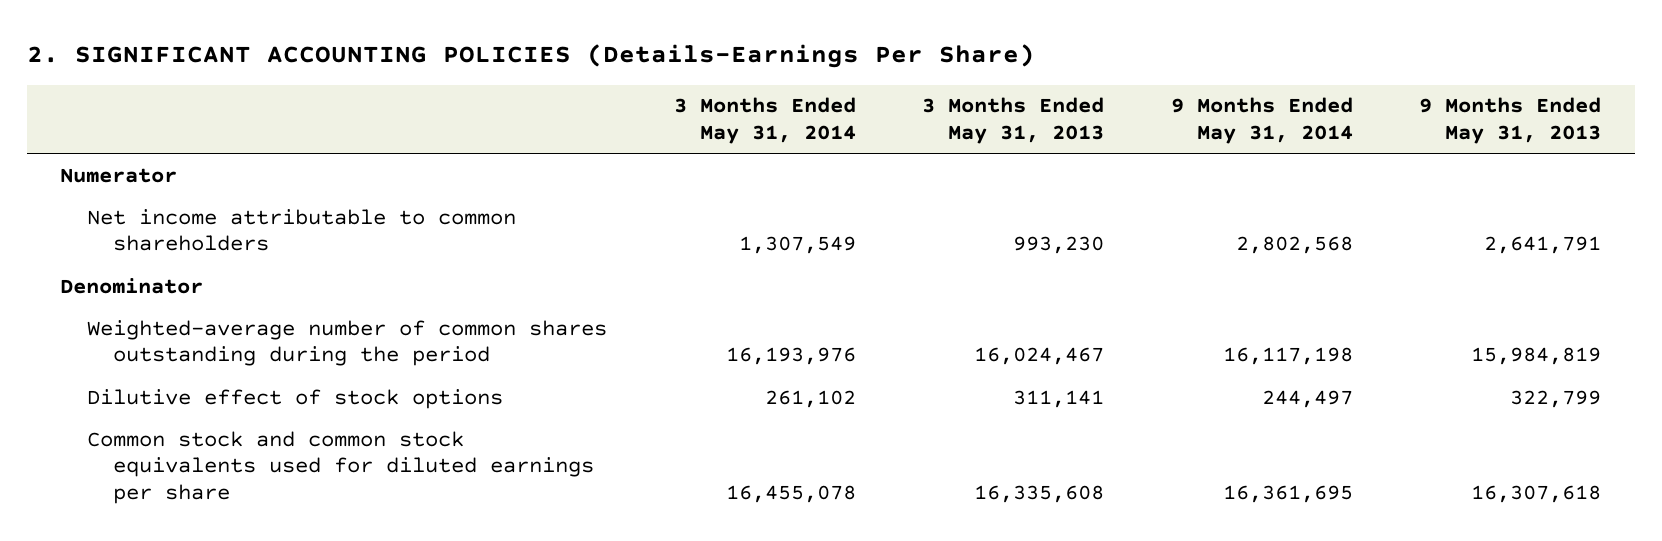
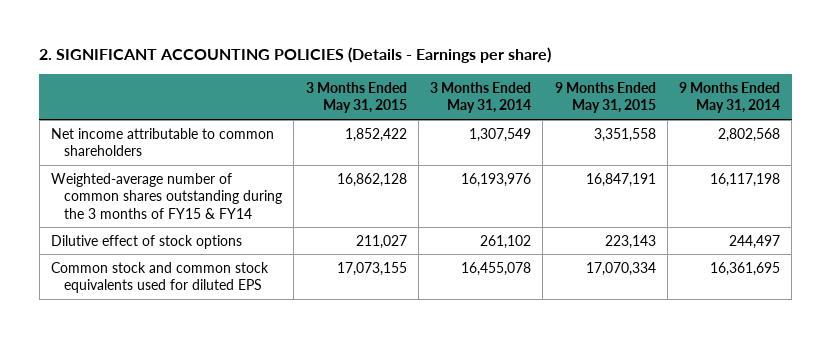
[27,44,1036,69] 2. SIGNIFICANT ACCOUNTING POLICIES (Details-Earnings Per Share) -> [39,47,552,64] 2. SIGNIFICANT ACCOUNTING POLICIES (Details - Earnings per share)
[922,97,1105,145] 3 Months Ended May 31, 2013 -> none
[1419,97,1602,145] 9 Months Ended May 31, 2013 -> none
none -> [305,81,407,114] 3 Months Ended May 31, 2015
none -> [554,81,656,114] 9 Months Ended May 31, 2015
[60,167,178,183] Numerator -> none
[60,277,204,294] Denominator -> none
[86,319,607,367] Weighted-average number of common shares outstanding during the period -> [50,172,283,219] Weighted-average number of common shares outstanding during the 3 months of FY15 & FY14
[86,430,595,505] Common stock and common stock equivalents used for diluted earnings per share -> [50,261,269,294] Common stock and common stock equivalents used for diluted EPS

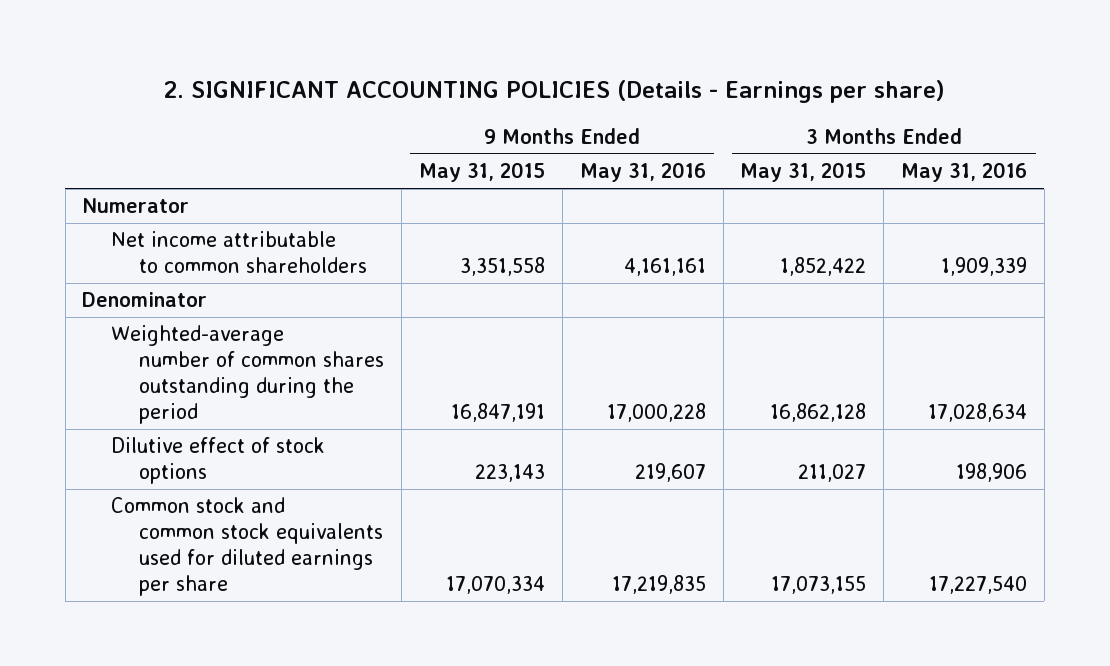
[430,81,532,114] 3 Months Ended May 31, 2014 -> none
[678,81,780,114] 9 Months Ended May 31, 2014 -> none
none -> [579,162,706,183] May 31, 2016
none -> [901,162,1028,183] May 31, 2016
none -> [82,198,190,214] Numerator
none -> [82,292,208,308] Denominator
[50,172,283,219] Weighted-average number of common shares outstanding during the 3 months of FY15 & FY14 -> [110,325,385,425] Weighted-average number of common shares outstanding during the period
[50,261,269,294] Common stock and common stock equivalents used for diluted EPS -> [110,497,384,597] Common stock and common stock equivalents used for diluted earnings per share

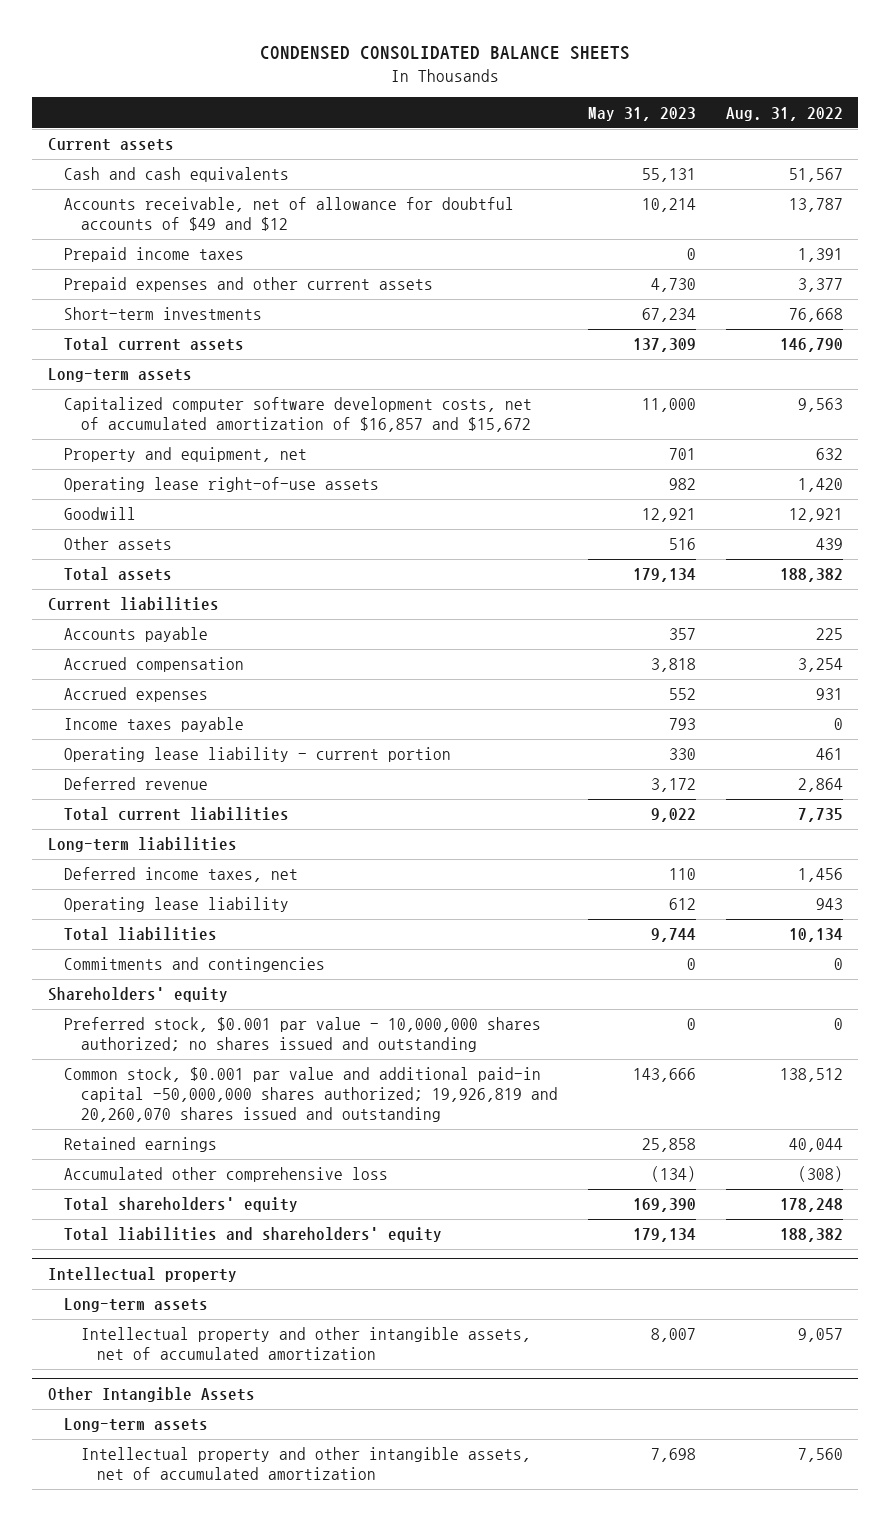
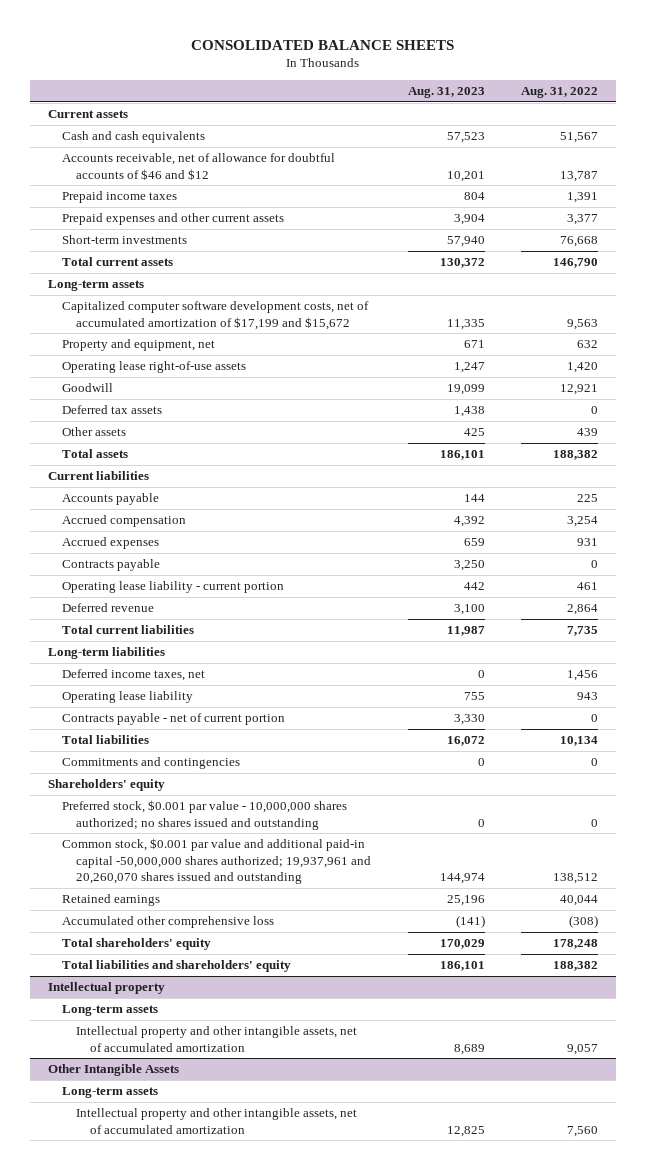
[260,46,631,61] CONDENSED CONSOLIDATED BALANCE SHEETS -> [191,39,455,50] CONSOLIDATED BALANCE SHEETS
[588,106,697,121] May 31, 2023 -> none
none -> [407,87,485,99] Aug. 31, 2023
[64,197,515,232] Accounts receivable, net of allowance for doubtful accounts of $49 and $12 -> [62,153,336,180] Accounts receivable, net of allowance for doubtful accounts of $46 and $12
[64,397,533,433] Capitalized computer software development costs, net of accumulated amortization of $16,857 and $15,672 -> [62,301,370,330] Capitalized computer software development costs, net of accumulated amortization of $17,199 and $15,672
none -> [62,405,163,415] Deferred tax assets
[64,717,245,733] Income taxes payable -> none
none -> [62,559,161,572] Contracts payable
none -> [62,713,286,726] Contracts payable - net of current portion
[64,1067,558,1122] Common stock, $0.001 par value and additional paid-in capital -50,000,000 shares authorized; 19,926,819 and 20,260,070 shares issued and outstanding -> [62,838,372,885] Common stock, $0.001 par value and additional paid-in capital -50,000,000 shares authorized; 19,937,961 and 20,260,070 shares issued and outstanding

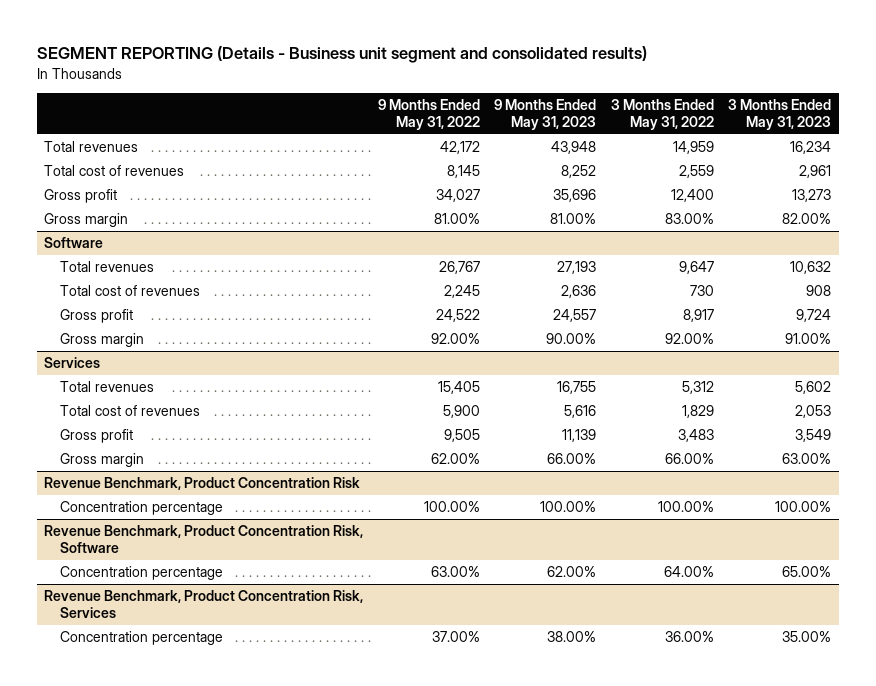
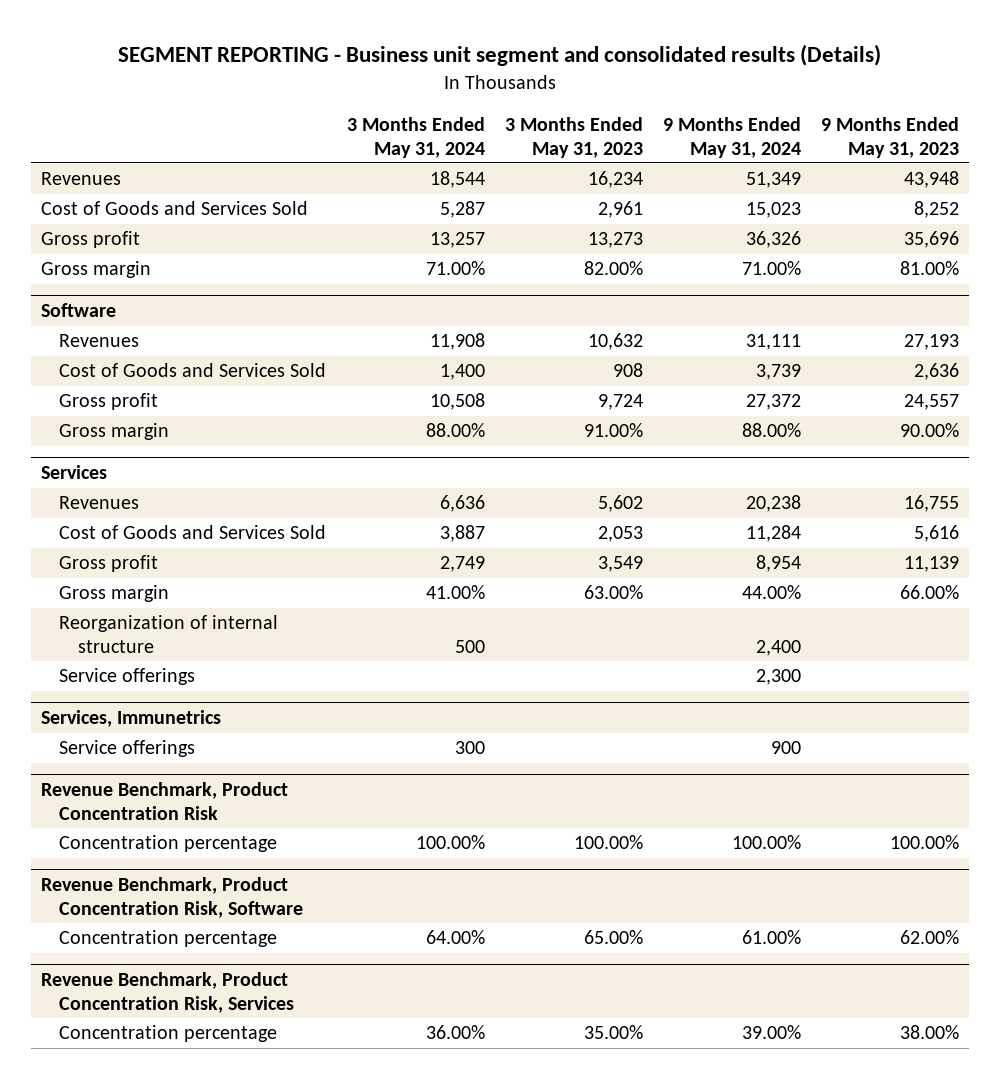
[37,46,648,64] SEGMENT REPORTING (Details - Business unit segment and consolidated results) -> [118,43,882,66] SEGMENT REPORTING - Business unit segment and consolidated results (Details)
[377,98,480,130] 9 Months Ended May 31, 2022 -> none
[610,98,714,130] 3 Months Ended May 31, 2022 -> none
none -> [346,116,485,158] 3 Months Ended May 31, 2024
none -> [663,116,802,158] 9 Months Ended May 31, 2024
[44,141,139,153] Total revenues -> [40,172,121,186] Revenues
[44,165,185,177] Total cost of revenues -> [40,201,308,216] Cost of Goods and Services Sold
[60,261,155,273] Total revenues -> [59,334,140,348] Revenues
[60,285,201,297] Total cost of revenues -> [59,363,327,378] Cost of Goods and Services Sold
[60,381,155,393] Total revenues -> [59,496,140,510] Revenues
[60,405,201,417] Total cost of revenues -> [59,525,327,540] Cost of Goods and Services Sold
none -> [59,615,279,654] Reorganization of internal structure
none -> [59,668,196,686] Service offerings
none -> [40,710,221,728] Services, Immunetrics
none -> [59,740,196,758] Service offerings

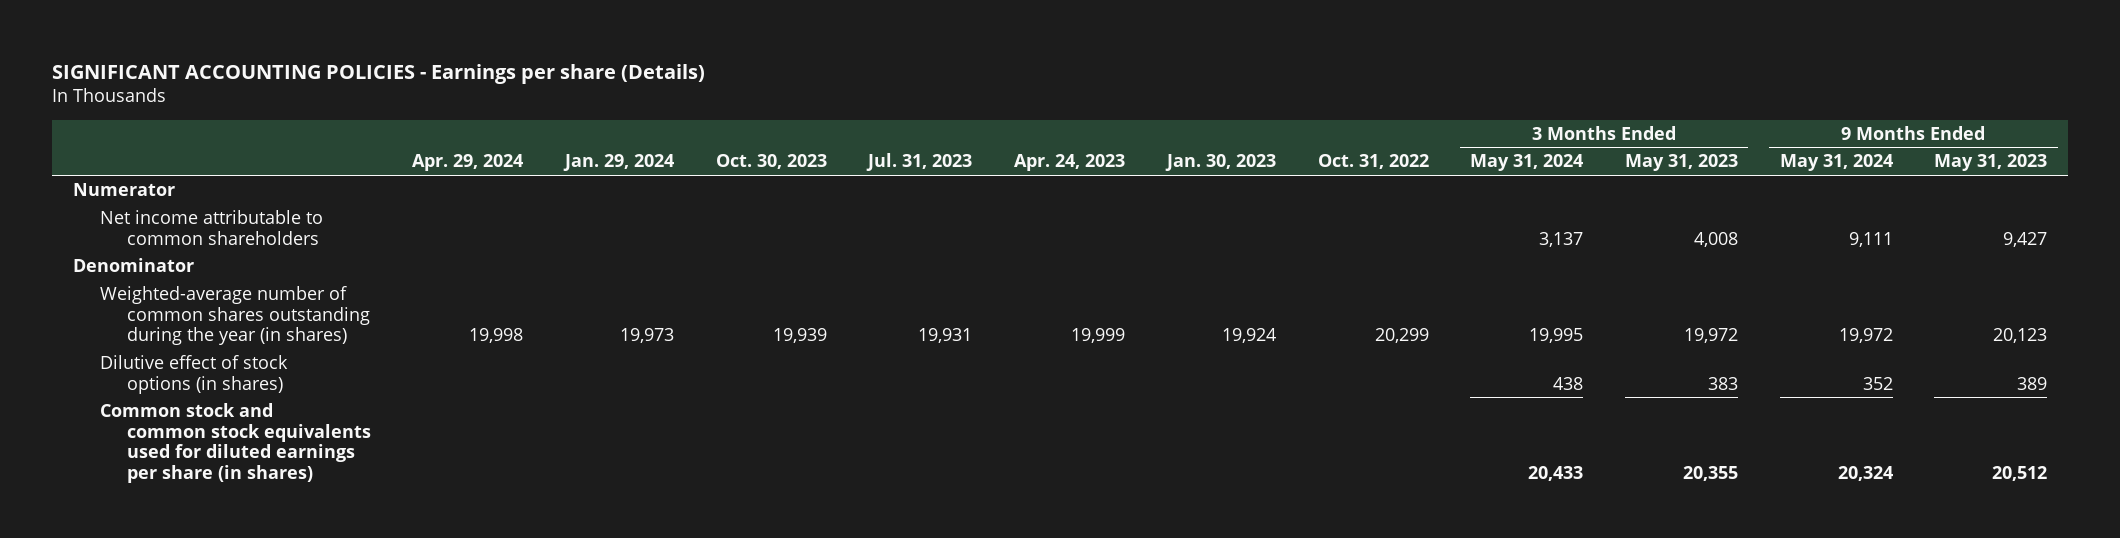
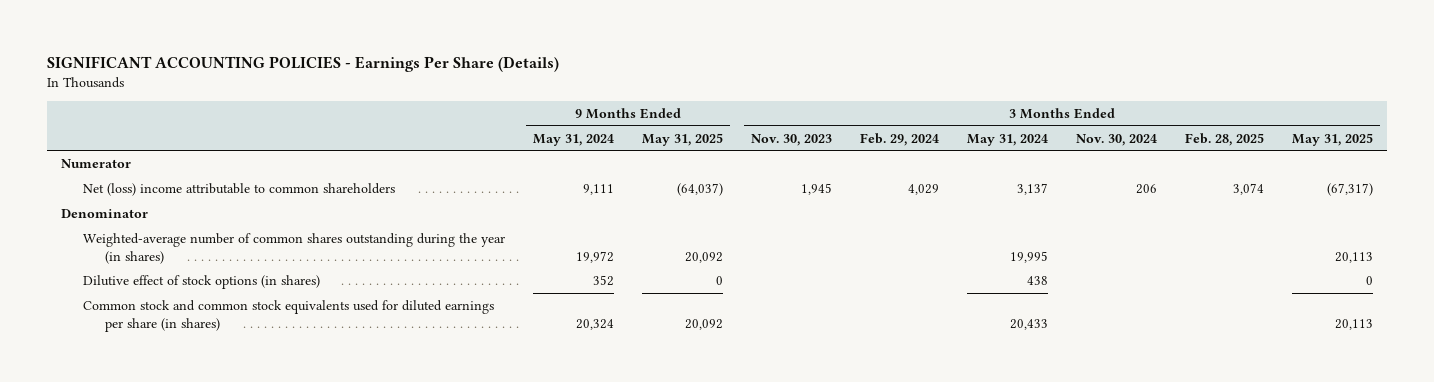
[51,63,705,84] SIGNIFICANT ACCOUNTING POLICIES - Earnings per share (Details) -> [46,56,559,73] SIGNIFICANT ACCOUNTING POLICIES - Earnings Per Share (Details)
[412,154,524,172] Apr. 29, 2024 -> none
[563,154,675,172] Jan. 29, 2024 -> none
[715,154,827,170] Oct. 30, 2023 -> none
[866,153,973,172] Jul. 31, 2023 -> none
[1014,154,1126,172] Apr. 24, 2023 -> none
[1164,154,1276,172] Jan. 30, 2023 -> none
[1317,154,1429,170] Oct. 31, 2022 -> none
[1624,154,1738,172] May 31, 2023 -> none
[1934,154,2048,172] May 31, 2023 -> none
none -> [641,132,723,146] May 31, 2025
none -> [750,133,832,146] Nov. 30, 2023
none -> [859,132,939,146] Feb. 29, 2024
none -> [1075,133,1157,146] Nov. 30, 2024
none -> [1184,132,1264,146] Feb. 28, 2025
none -> [1291,132,1373,146] May 31, 2025
[99,210,323,245] Net income attributable to common shareholders -> [82,182,395,196] Net (loss) income attributable to common shareholders

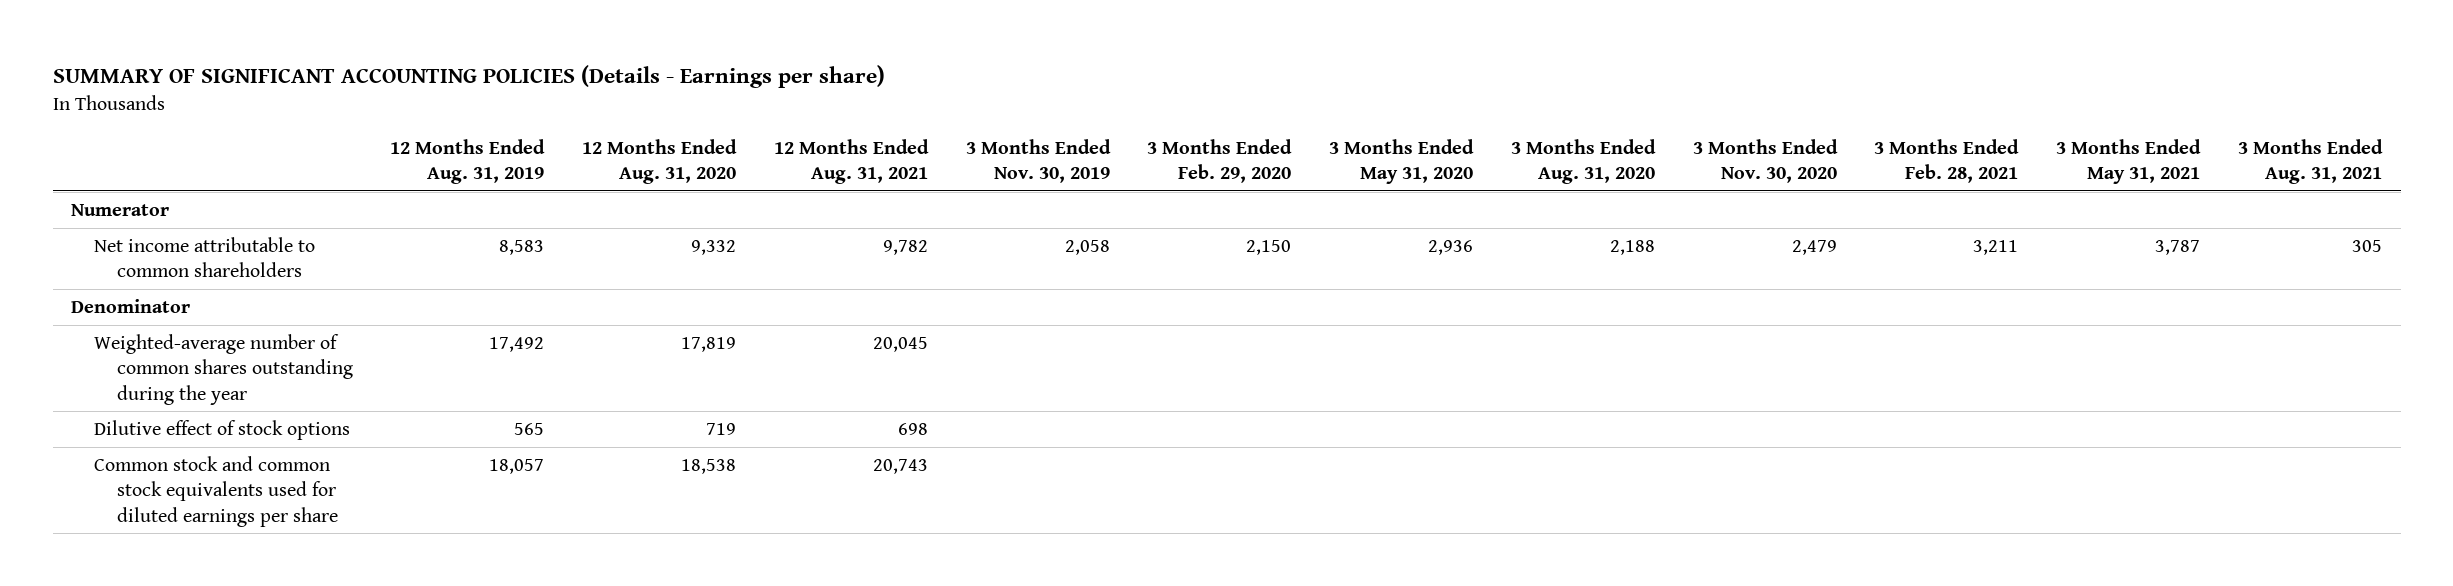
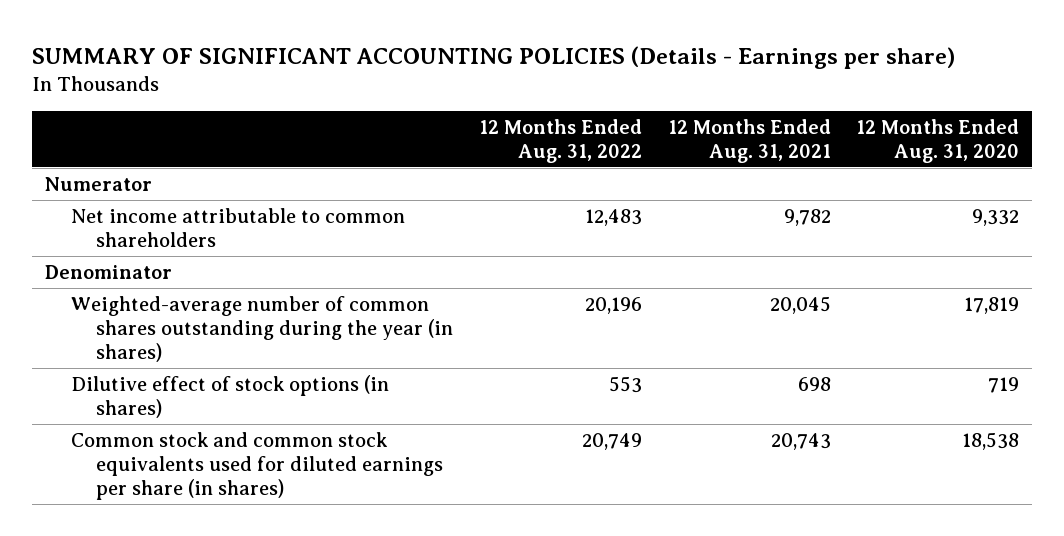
[390,138,546,185] 12 Months Ended Aug. 31, 2019 -> none
[965,138,1111,184] 3 Months Ended Nov. 30, 2019 -> none
[1147,138,1293,184] 3 Months Ended Feb. 29, 2020 -> none
[1329,138,1475,185] 3 Months Ended May 31, 2020 -> none
[1510,138,1656,185] 3 Months Ended Aug. 31, 2020 -> none
[1692,138,1838,184] 3 Months Ended Nov. 30, 2020 -> none
[1874,138,2020,184] 3 Months Ended Feb. 28, 2021 -> none
[2056,138,2202,185] 3 Months Ended May 31, 2021 -> none
[2237,138,2383,185] 3 Months Ended Aug. 31, 2021 -> none
none -> [478,118,642,163] 12 Months Ended Aug. 31, 2022
[94,333,353,405] Weighted-average number of common shares outstanding during the year -> [70,295,454,362] Weighted-average number of common shares outstanding during the year (in shares)
[94,419,351,440] Dilutive effect of stock options -> [70,374,389,418] Dilutive effect of stock options (in shares)
[94,455,338,527] Common stock and common stock equivalents used for diluted earnings per share -> [70,431,444,500] Common stock and common stock equivalents used for diluted earnings per share (in shares)

